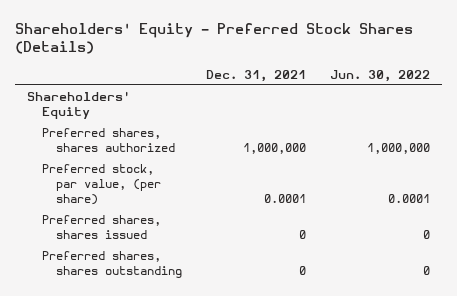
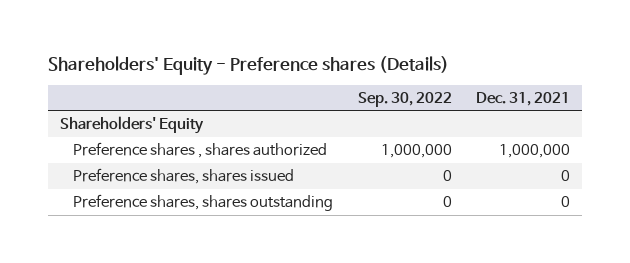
[15,22,414,54] Shareholders' Equity - Preferred Stock Shares (Details) -> [47,56,449,76] Shareholders' Equity - Preference shares (Details)
[329,69,430,82] Jun. 30, 2022 -> none
none -> [357,91,452,107] Sep. 30, 2022
[41,164,162,206] Preferred stock, par value, (per share) -> none
[41,128,176,153] Preferred shares, shares authorized -> [73,142,328,159] Preference shares , shares authorized
[41,215,161,240] Preferred shares, shares issued -> [73,168,295,185] Preference shares, shares issued
[41,251,183,279] Preferred shares, shares outstanding -> [73,194,334,212] Preference shares, shares outstanding

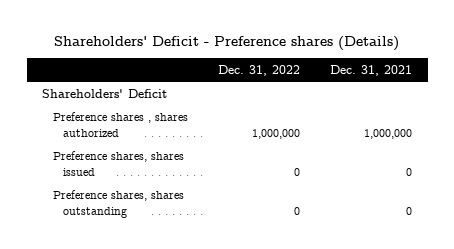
[47,56,449,76] Shareholders' Equity - Preference shares (Details) -> [54,35,400,51] Shareholders' Deficit - Preference shares (Details)
[357,91,452,107] Sep. 30, 2022 -> none
none -> [217,64,300,76] Dec. 31, 2022
[59,116,204,135] Shareholders' Equity -> [41,88,167,98] Shareholders' Deficit

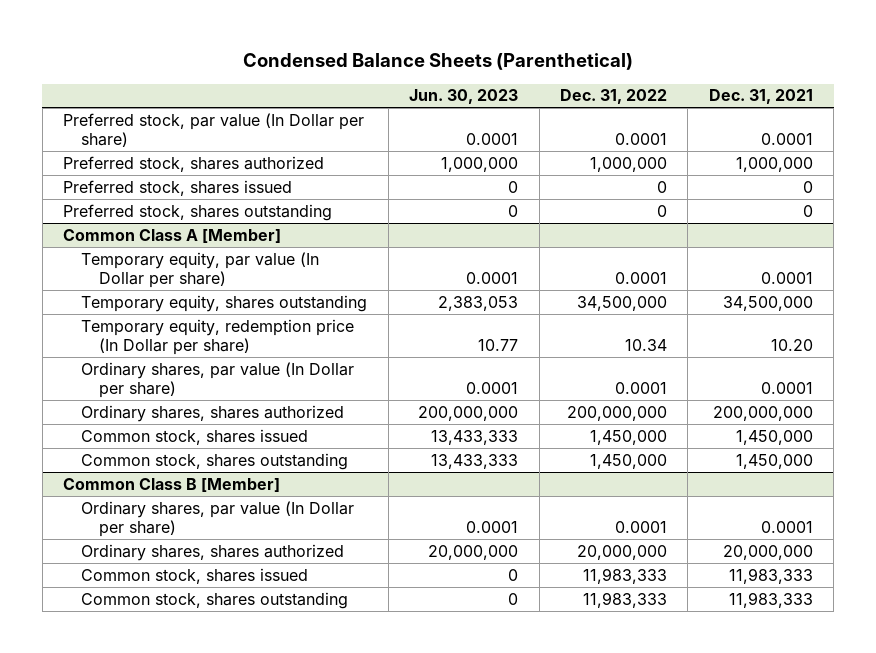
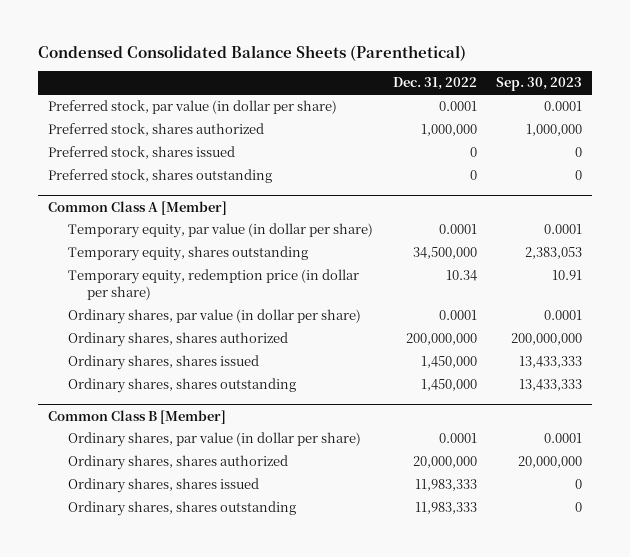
[243,53,634,71] Condensed Balance Sheets (Parenthetical) -> [37,45,466,62] Condensed Consolidated Balance Sheets (Parenthetical)
[409,89,519,105] Jun. 30, 2023 -> none
[708,89,813,105] Dec. 31, 2021 -> none
none -> [496,77,583,92] Sep. 30, 2023
[63,112,365,147] Preferred stock, par value (In Dollar per share) -> [47,100,337,115] Preferred stock, par value (in dollar per share)
[81,251,320,288] Temporary equity, par value (In Dollar per share) -> [67,223,373,239] Temporary equity, par value (in dollar per share)
[81,318,355,355] Temporary equity, redemption price (In Dollar per share) -> [67,269,359,300] Temporary equity, redemption price (in dollar per share)
[81,361,355,398] Ordinary shares, par value (In Dollar per share) -> [67,309,361,325] Ordinary shares, par value (in dollar per share)
[81,428,309,445] Common stock, shares issued -> [67,355,259,371] Ordinary shares, shares issued
[81,452,349,470] Common stock, shares outstanding -> [67,378,296,394] Ordinary shares, shares outstanding
[81,500,355,537] Ordinary shares, par value (In Dollar per share) -> [67,432,361,448] Ordinary shares, par value (in dollar per share)
[81,567,309,584] Common stock, shares issued -> [67,478,259,494] Ordinary shares, shares issued
[81,591,349,609] Common stock, shares outstanding -> [67,501,296,517] Ordinary shares, shares outstanding

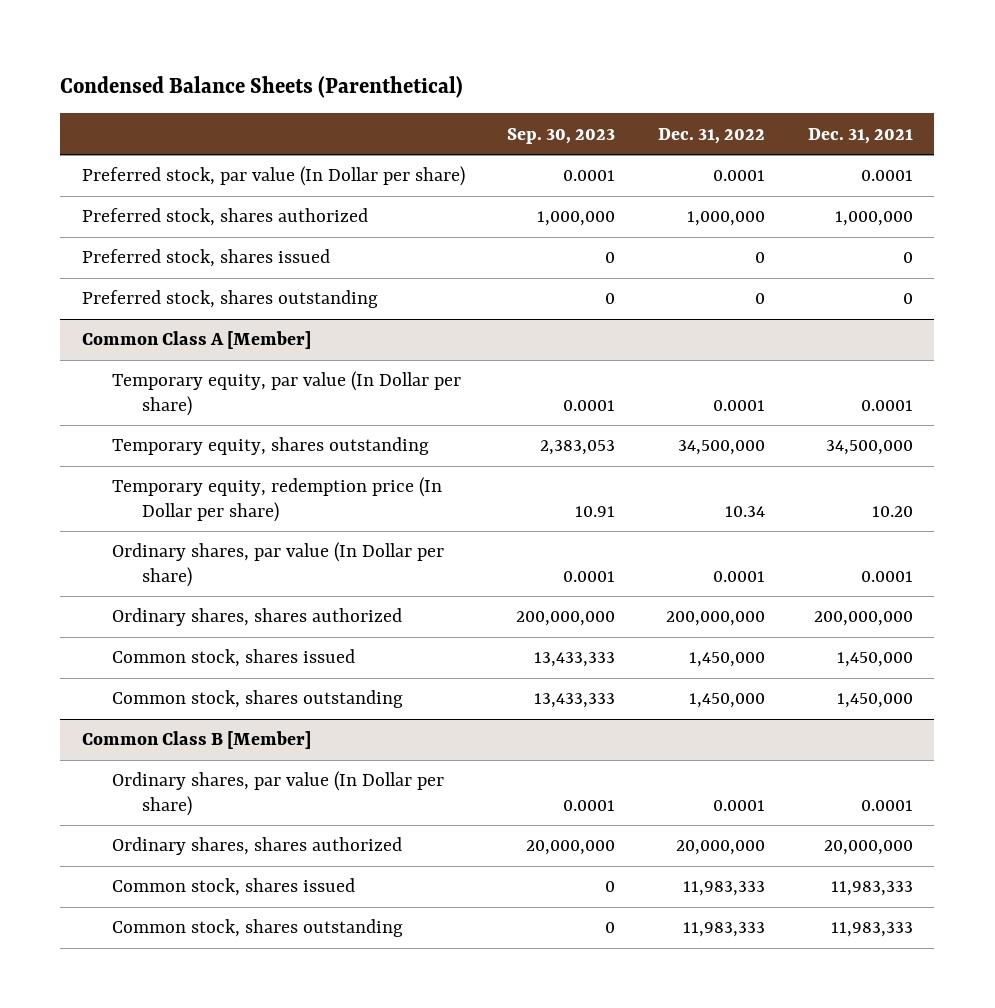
[37,45,466,62] Condensed Consolidated Balance Sheets (Parenthetical) -> [60,75,464,98] Condensed Balance Sheets (Parenthetical)
none -> [807,127,913,144] Dec. 31, 2021
[47,100,337,115] Preferred stock, par value (in dollar per share) -> [81,166,465,187] Preferred stock, par value (In Dollar per share)
[67,223,373,239] Temporary equity, par value (in dollar per share) -> [111,371,461,416] Temporary equity, par value (In Dollar per share)
[67,269,359,300] Temporary equity, redemption price (in dollar per share) -> [111,477,442,522] Temporary equity, redemption price (In Dollar per share)
[67,309,361,325] Ordinary shares, par value (in dollar per share) -> [111,542,444,587] Ordinary shares, par value (In Dollar per share)
[67,355,259,371] Ordinary shares, shares issued -> [111,649,355,668] Common stock, shares issued
[67,378,296,394] Ordinary shares, shares outstanding -> [111,690,403,709] Common stock, shares outstanding
[67,432,361,448] Ordinary shares, par value (in dollar per share) -> [111,771,444,816] Ordinary shares, par value (In Dollar per share)
[67,478,259,494] Ordinary shares, shares issued -> [111,878,355,897] Common stock, shares issued
[67,501,296,517] Ordinary shares, shares outstanding -> [111,919,403,938] Common stock, shares outstanding

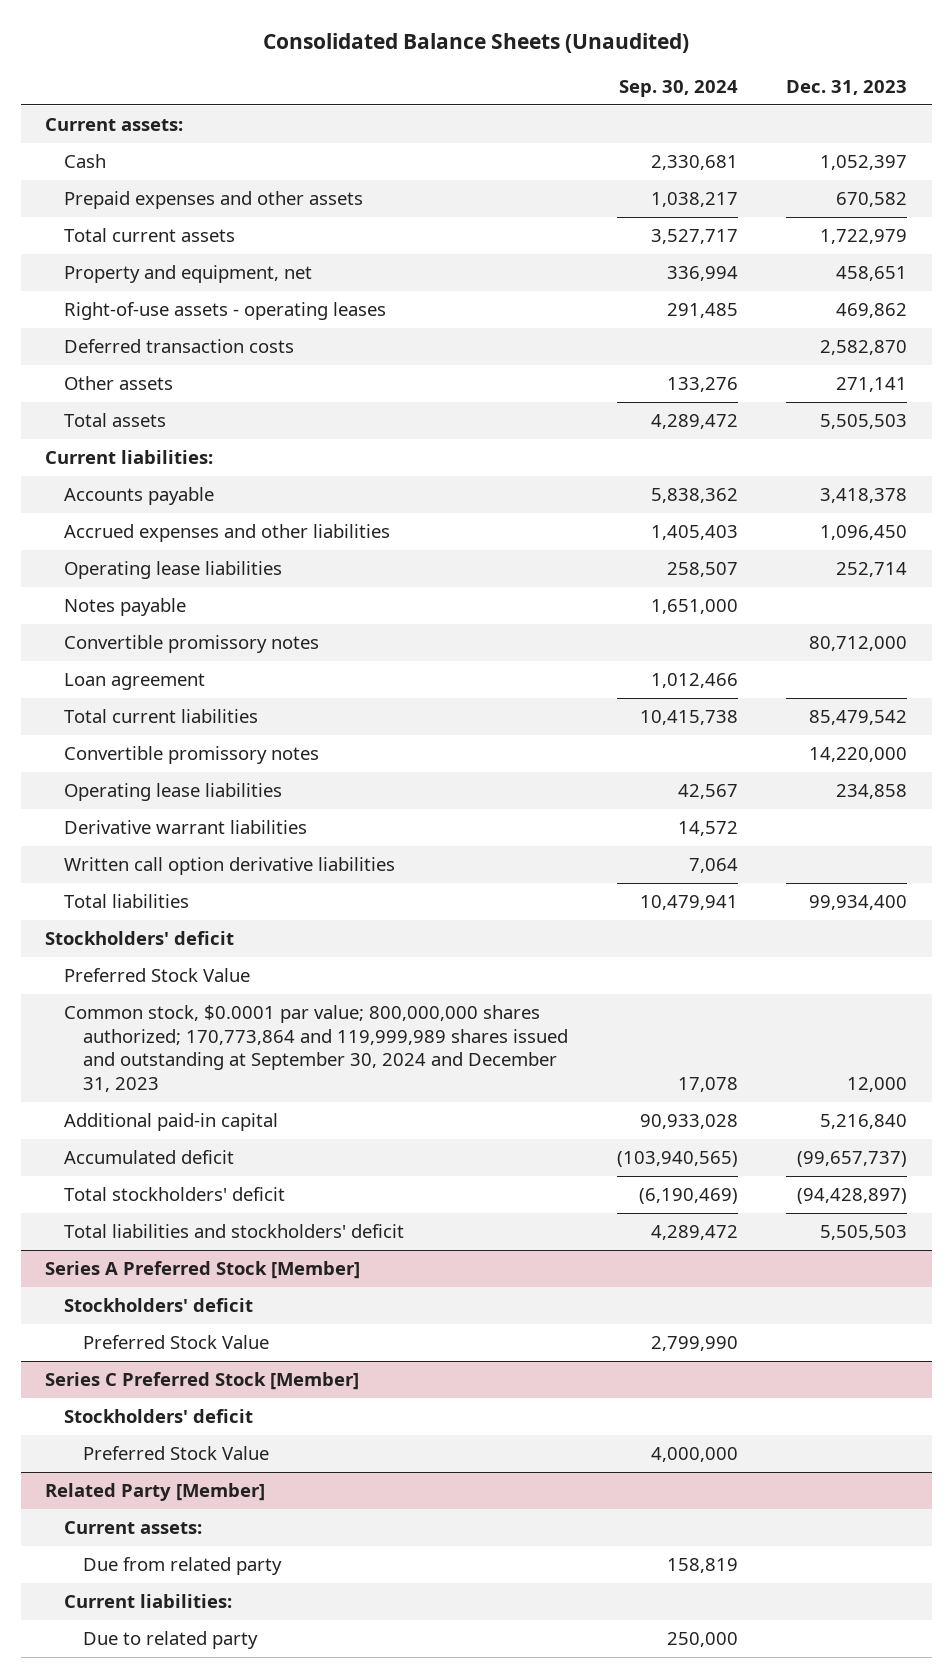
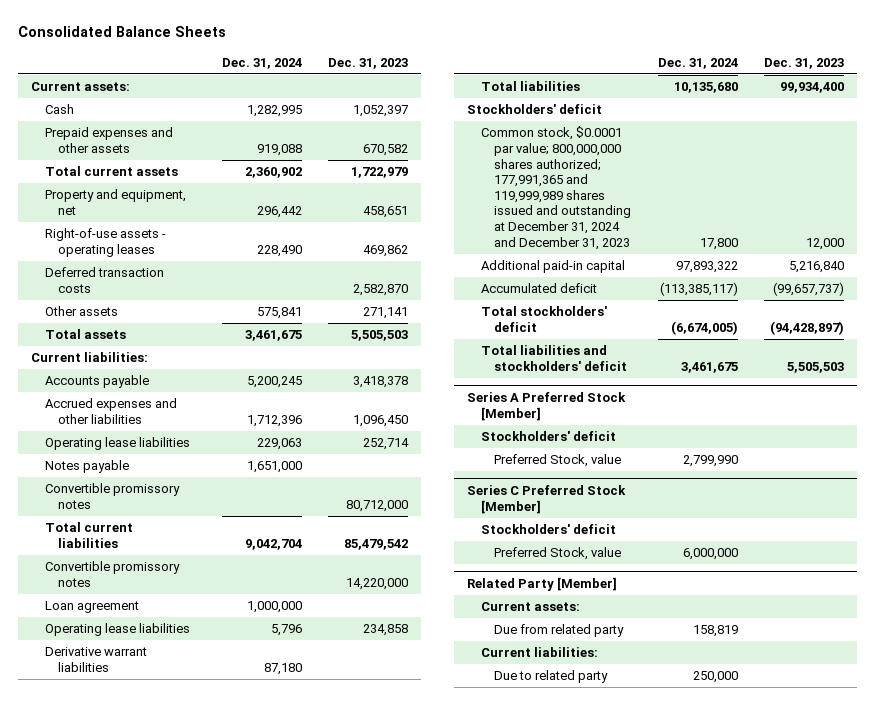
[263,33,690,54] Consolidated Balance Sheets (Unaudited) -> [17,26,226,38] Consolidated Balance Sheets
[618,79,738,97] Sep. 30, 2024 -> none
none -> [221,57,302,69] Dec. 31, 2024
[64,673,206,691] Loan agreement -> [44,601,139,614] Loan agreement
[64,857,396,876] Written call option derivative liabilities -> none
[64,968,251,983] Preferred Stock Value -> none
[64,1005,569,1092] Common stock, $0.0001 par value; 800,000,000 shares authorized; 170,773,864 and 119,999,989 shares issued and outstanding at September 30, 2024 and December 31, 2023 -> [480,126,632,250] Common stock, $0.0001 par value; 800,000,000 shares authorized; 177,991,365 and 119,999,989 shares issued and outstanding at December 31, 2024 and December 31, 2023
[83,1335,270,1350] Preferred Stock Value -> [494,454,622,468] Preferred Stock, value
[83,1446,270,1461] Preferred Stock Value -> [494,547,622,561] Preferred Stock, value

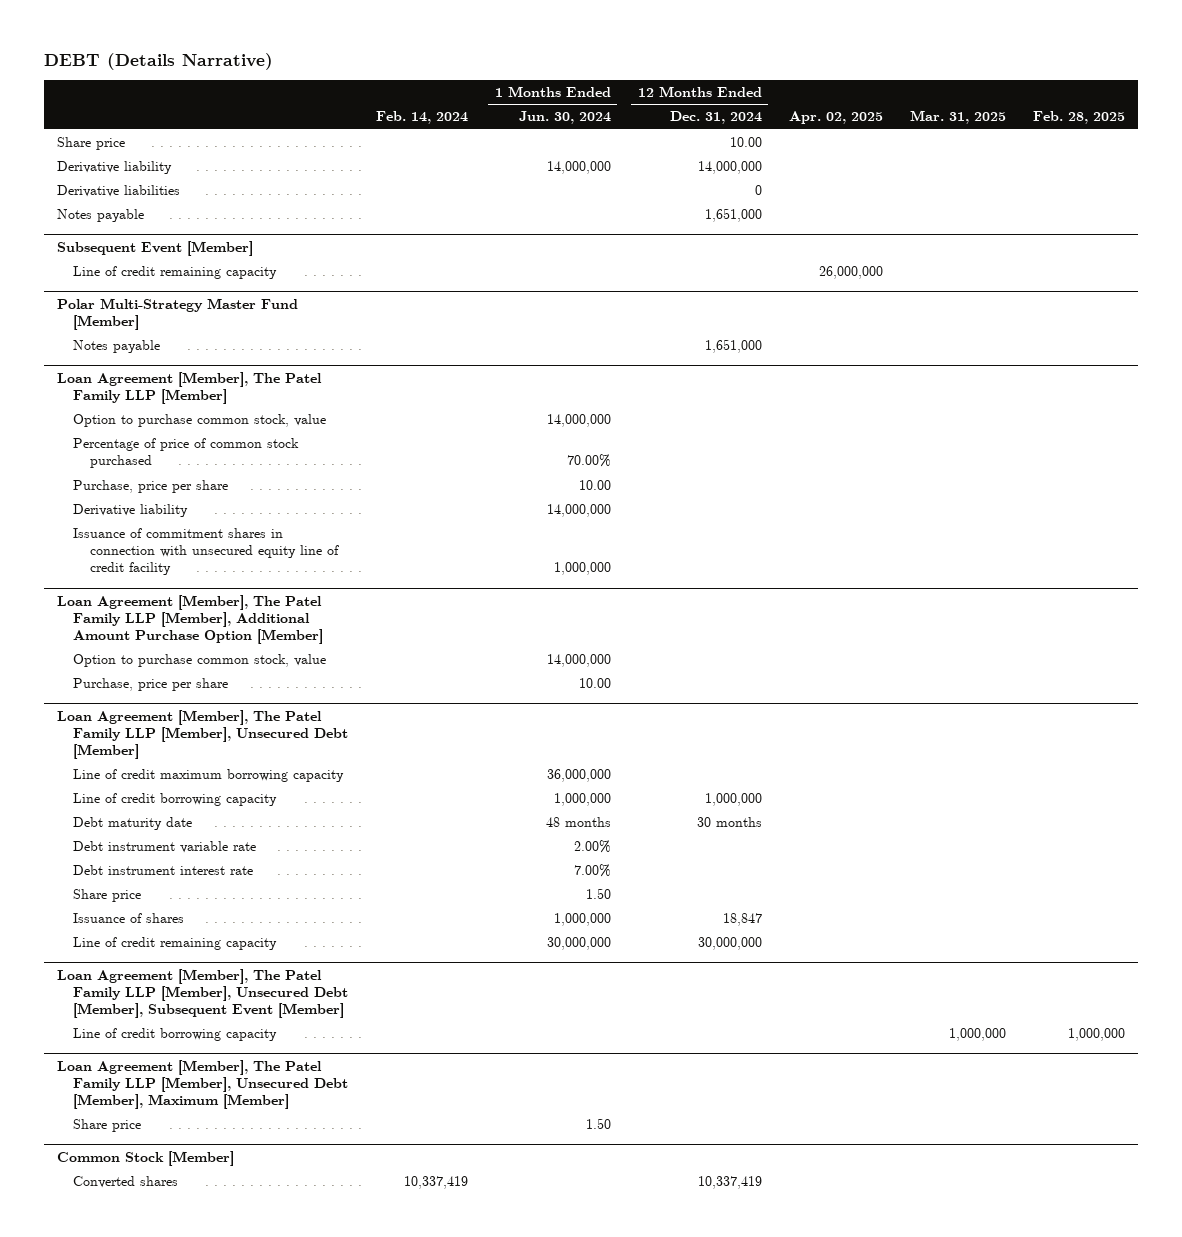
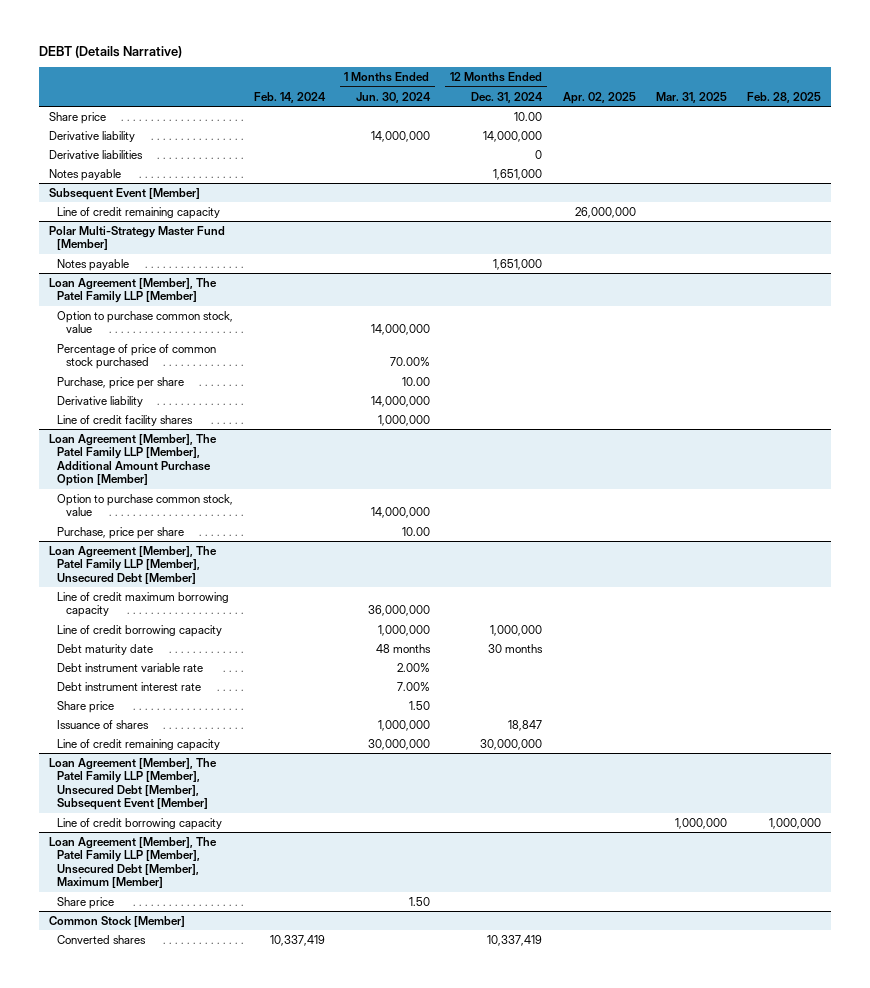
[73,528,339,576] Issuance of commitment shares in connection with unsecured equity line of credit facility -> [57,414,194,426] Line of credit facility shares

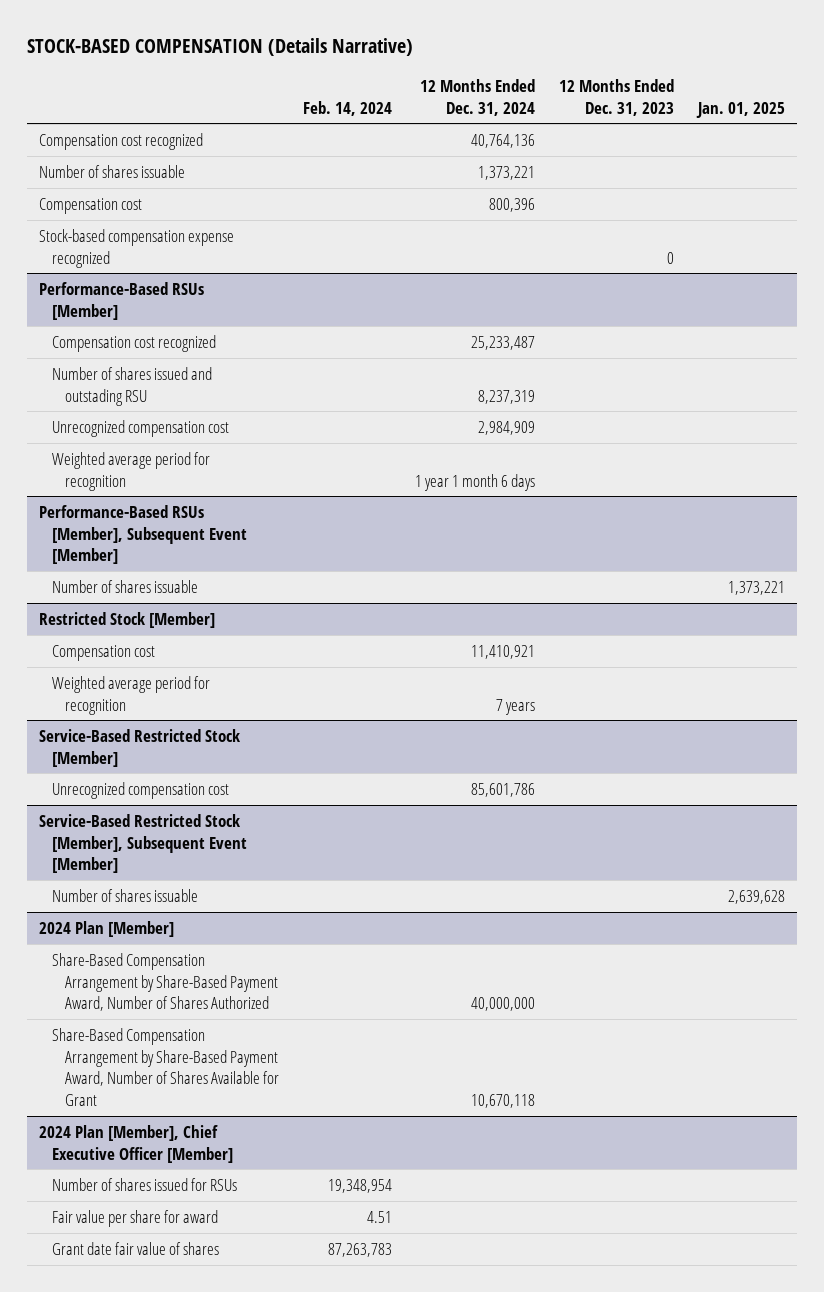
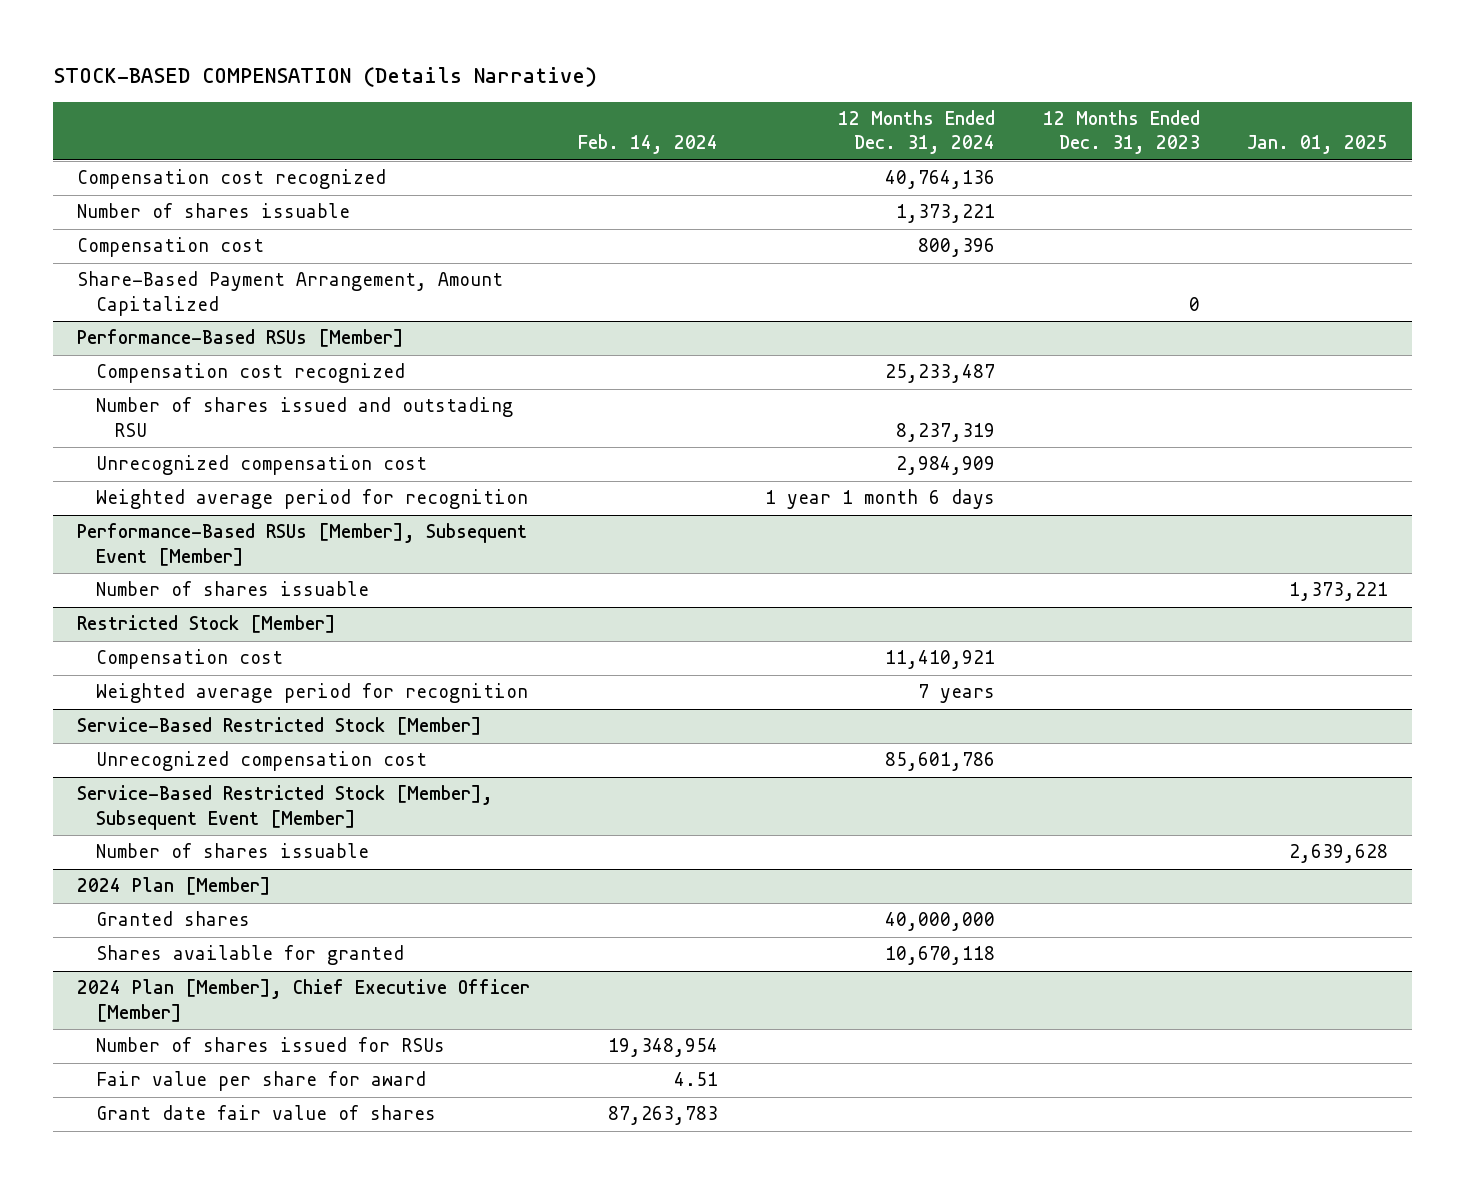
[38,228,234,268] Stock-based compensation expense recognized -> [77,271,504,316] Share-Based Payment Arrangement, Amount Capitalized
[51,952,278,1012] Share-Based Compensation Arrangement by Share-Based Payment Award, Number of Shares Authorized -> [95,911,250,927] Granted shares
[51,1027,279,1106] Share-Based Compensation Arrangement by Share-Based Payment Award, Number of Shares Available for Grant -> [95,945,404,966] Shares available for granted

